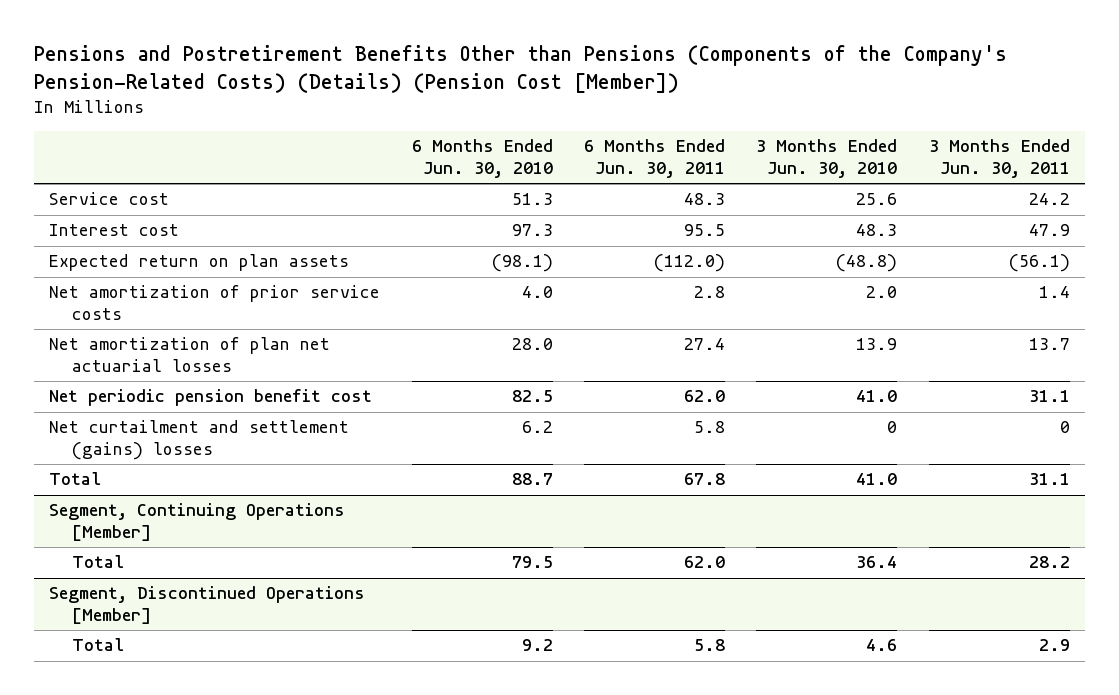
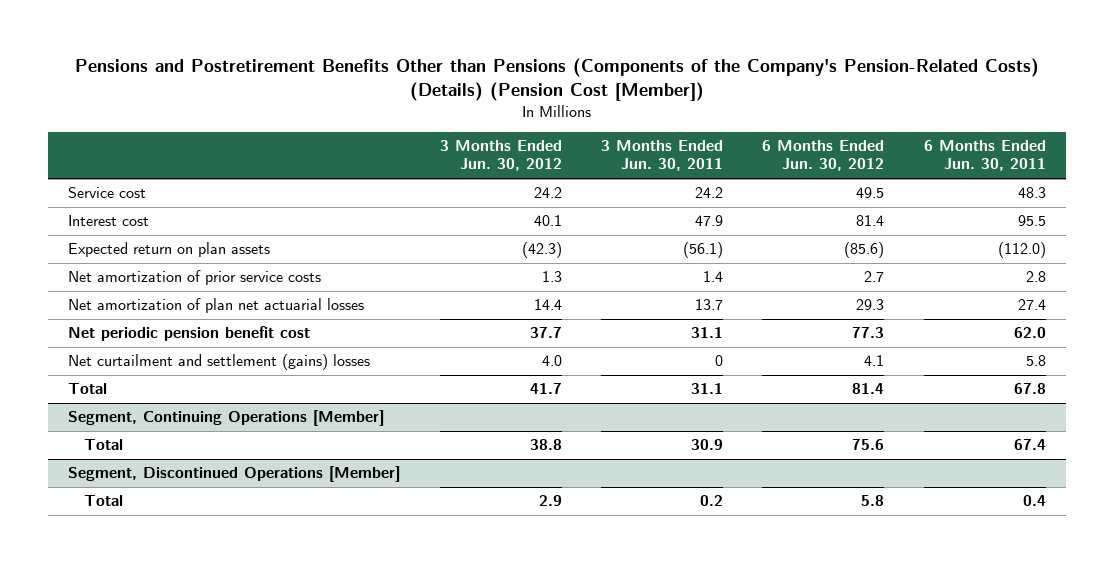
[411,139,553,179] 6 Months Ended Jun. 30, 2010 -> none
[756,139,898,179] 3 Months Ended Jun. 30, 2010 -> none
none -> [439,140,562,172] 3 Months Ended Jun. 30, 2012
none -> [762,140,885,172] 6 Months Ended Jun. 30, 2012
[683,556,725,569] 62.0 -> [1013,439,1046,451] 67.4
[1028,556,1070,569] 28.2 -> [690,439,723,451] 30.9
[693,639,725,652] 5.8 -> [1022,495,1046,507] 0.4
[1038,639,1070,652] 2.9 -> [699,495,723,507] 0.2

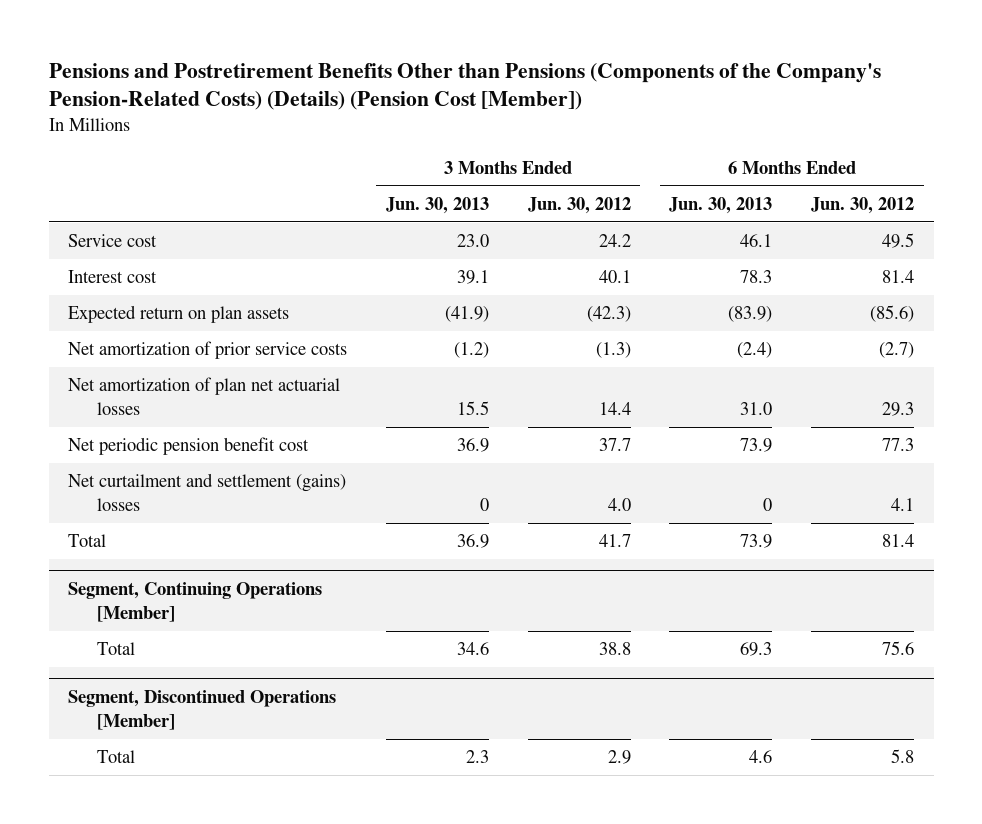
[600,140,723,172] 3 Months Ended Jun. 30, 2011 -> none
[923,140,1046,172] 6 Months Ended Jun. 30, 2011 -> none
none -> [385,196,489,214] Jun. 30, 2013
none -> [669,196,773,214] Jun. 30, 2013
[541,271,562,283] 1.3 -> [595,342,631,359] (1.3)
[864,271,885,283] 2.7 -> [879,342,915,359] (2.7)

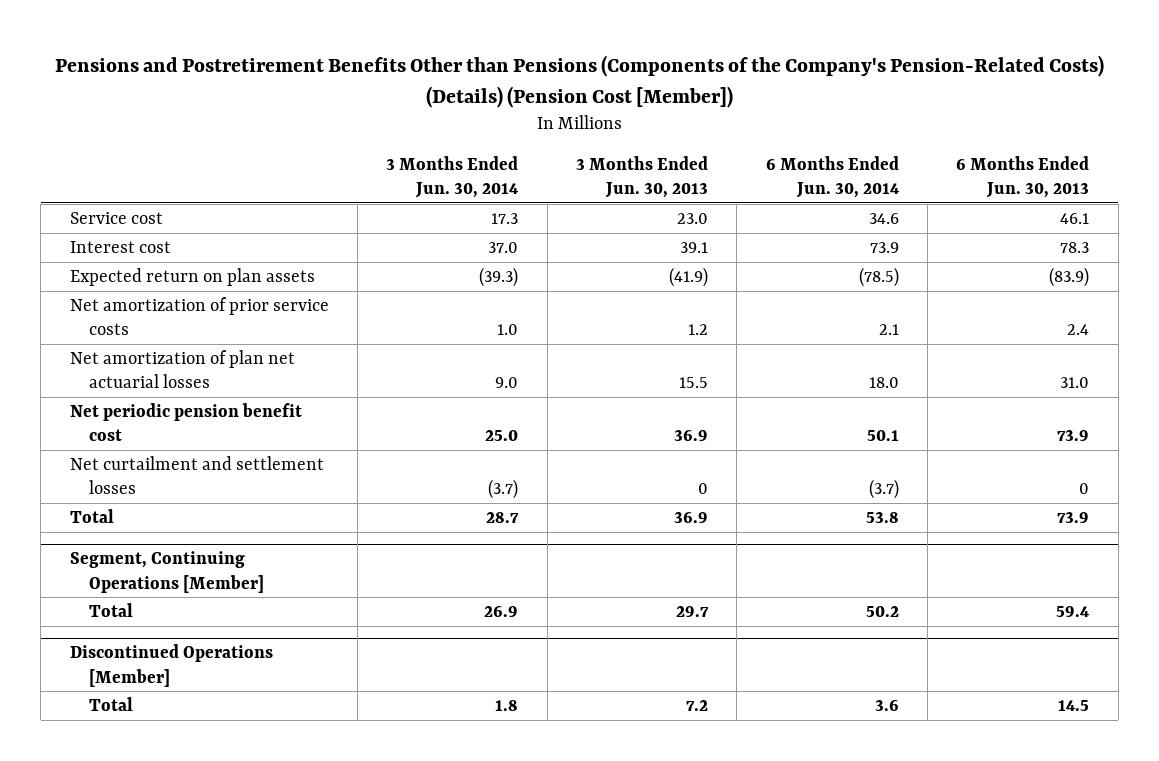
[527,196,631,214] Jun. 30, 2012 -> none
[811,196,915,214] Jun. 30, 2012 -> none
none -> [386,155,519,198] 3 Months Ended Jun. 30, 2014
none -> [765,155,899,198] 6 Months Ended Jun. 30, 2014
[453,342,489,359] (1.2) -> [688,324,709,336] 1.2
[737,342,773,359] (2.4) -> [1067,324,1090,336] 2.4
[68,473,347,511] Net curtailment and settlement (gains) losses -> [69,456,324,495] Net curtailment and settlement losses
[456,642,489,656] 34.6 -> [676,606,710,618] 29.7
[740,642,773,657] 69.3 -> [1056,606,1090,618] 59.4
[68,690,337,730] Segment, Discontinued Operations [Member] -> [69,644,273,687] Discontinued Operations [Member]
[465,750,489,764] 2.3 -> [686,700,709,712] 7.2
[749,750,773,764] 4.6 -> [1058,700,1090,712] 14.5

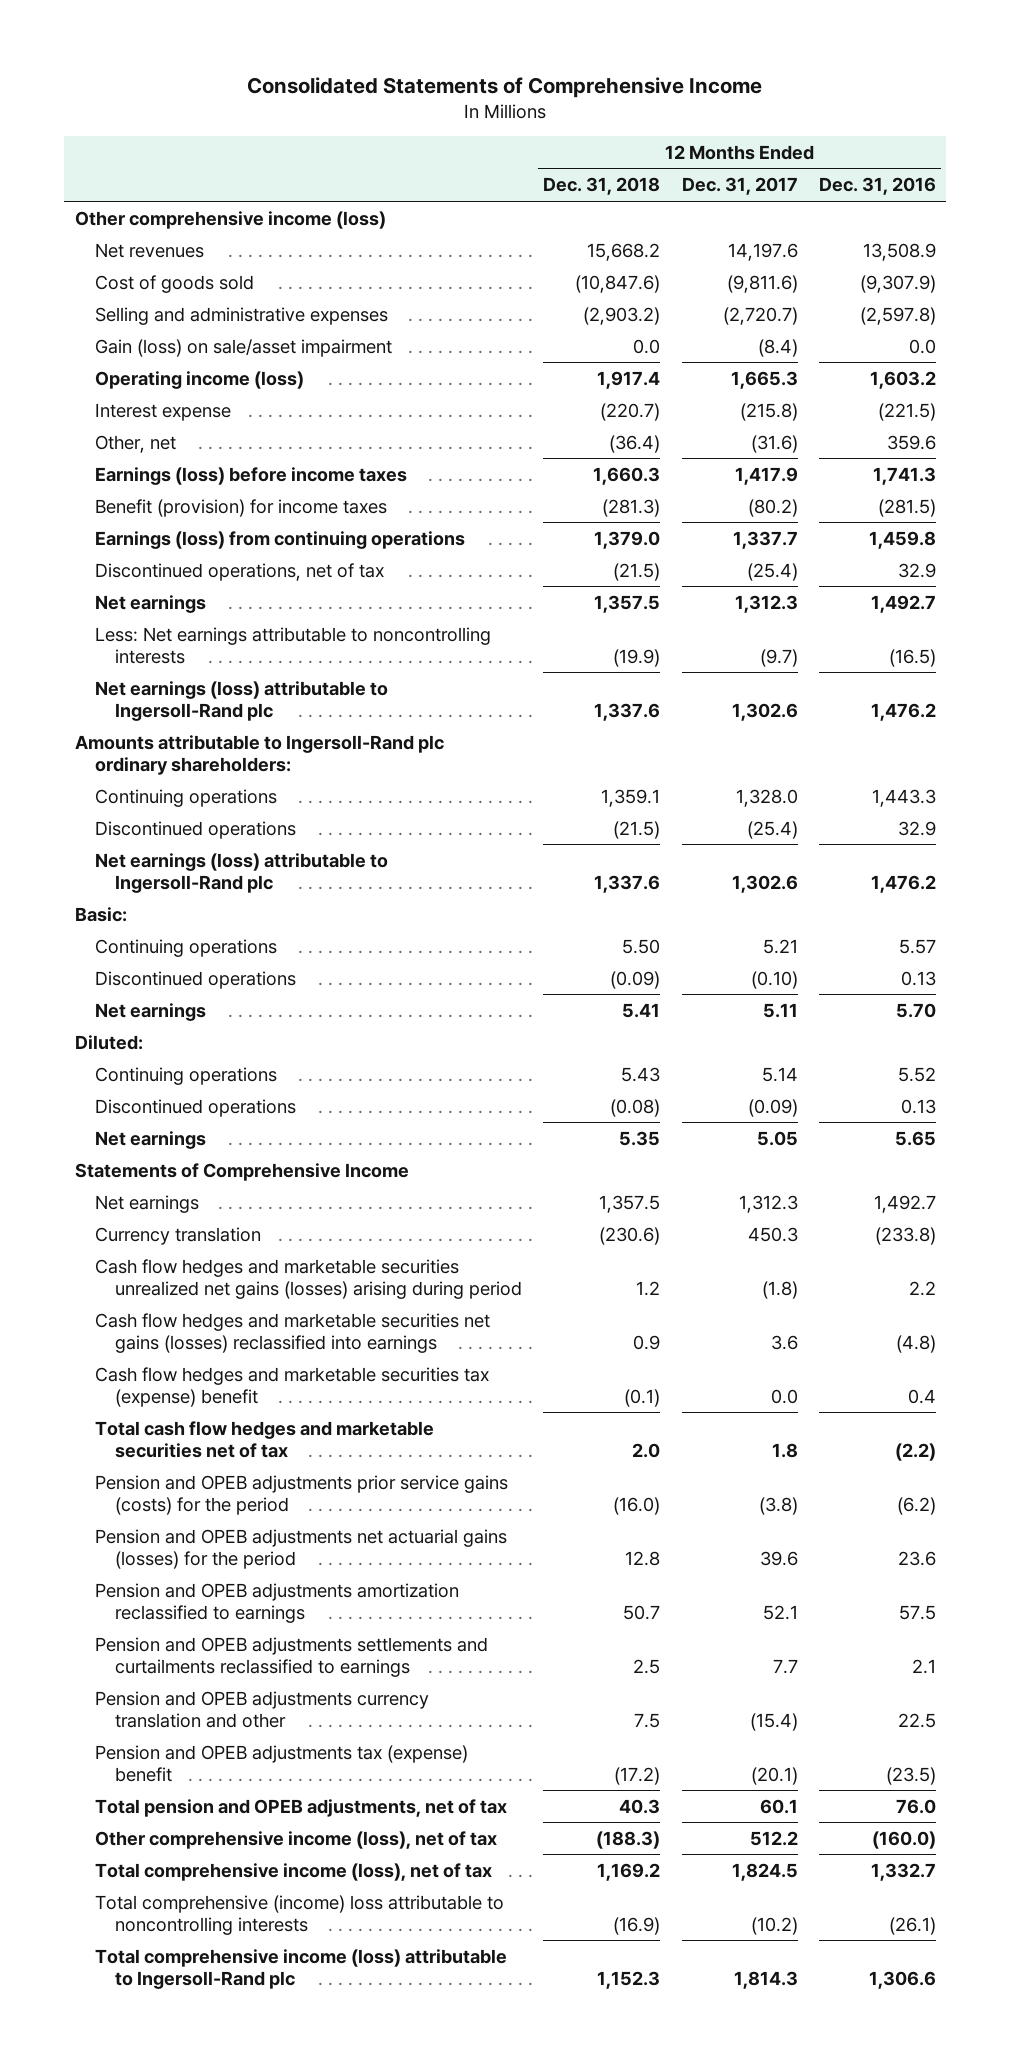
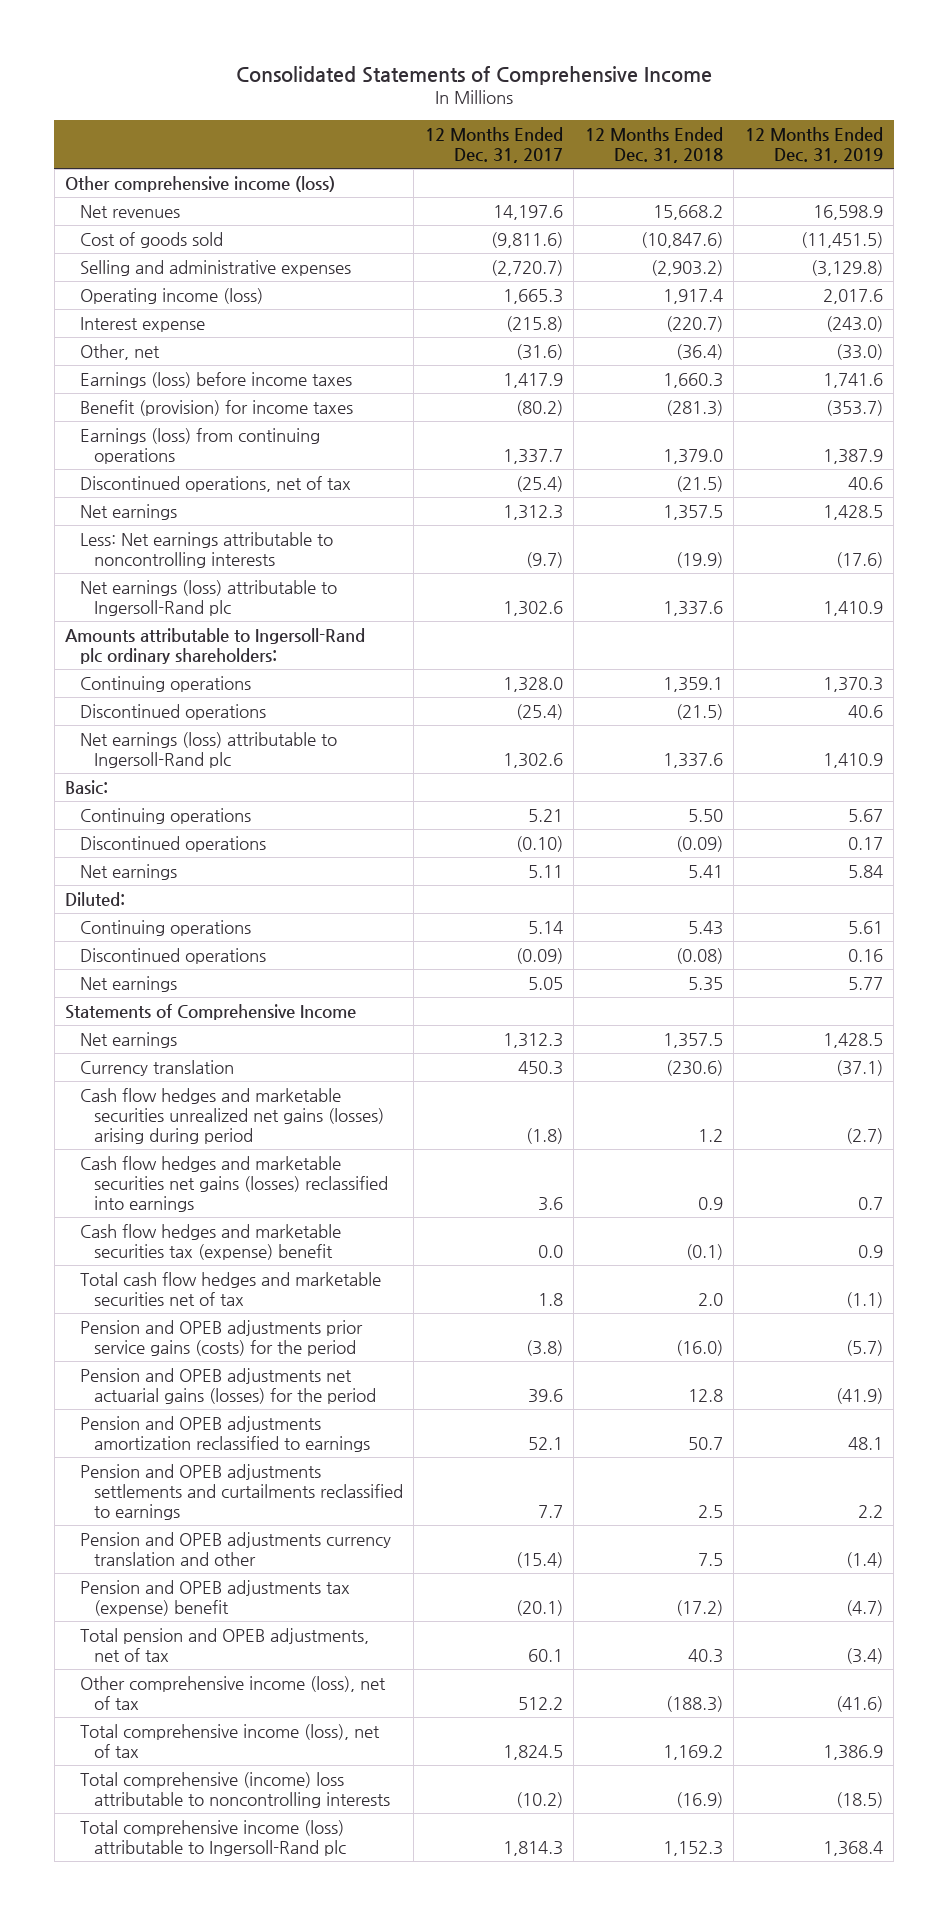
[818,177,936,196] Dec. 31, 2016 -> none
none -> [744,127,883,164] 12 Months Ended Dec. 31, 2019
[94,338,392,357] Gain (loss) on sale/asset impairment -> none

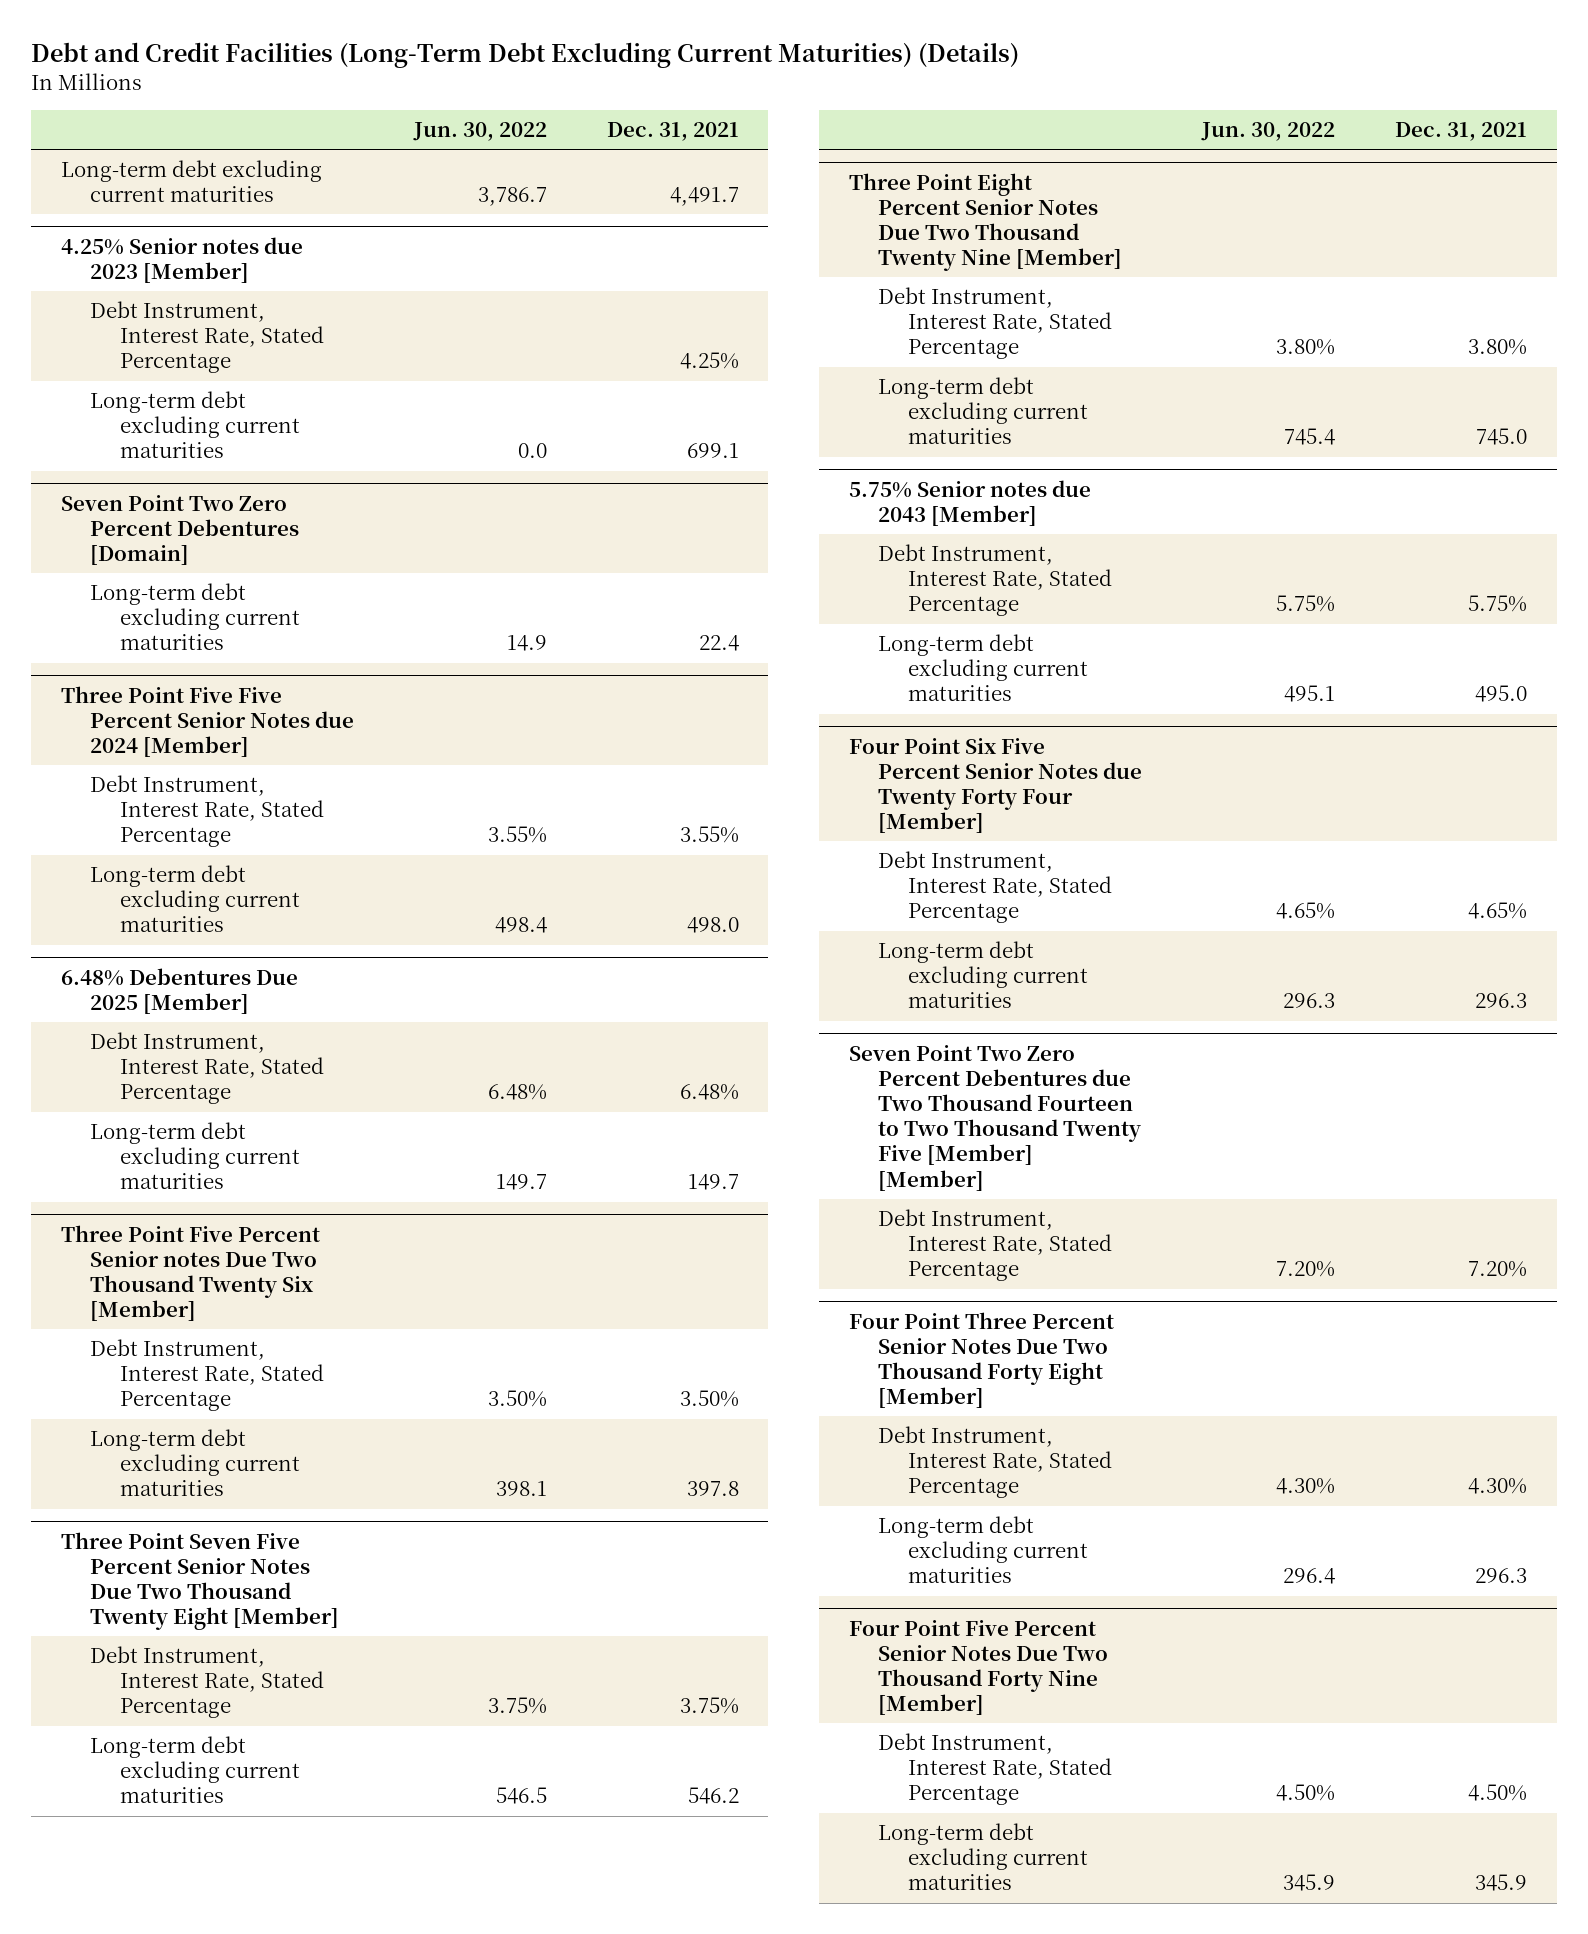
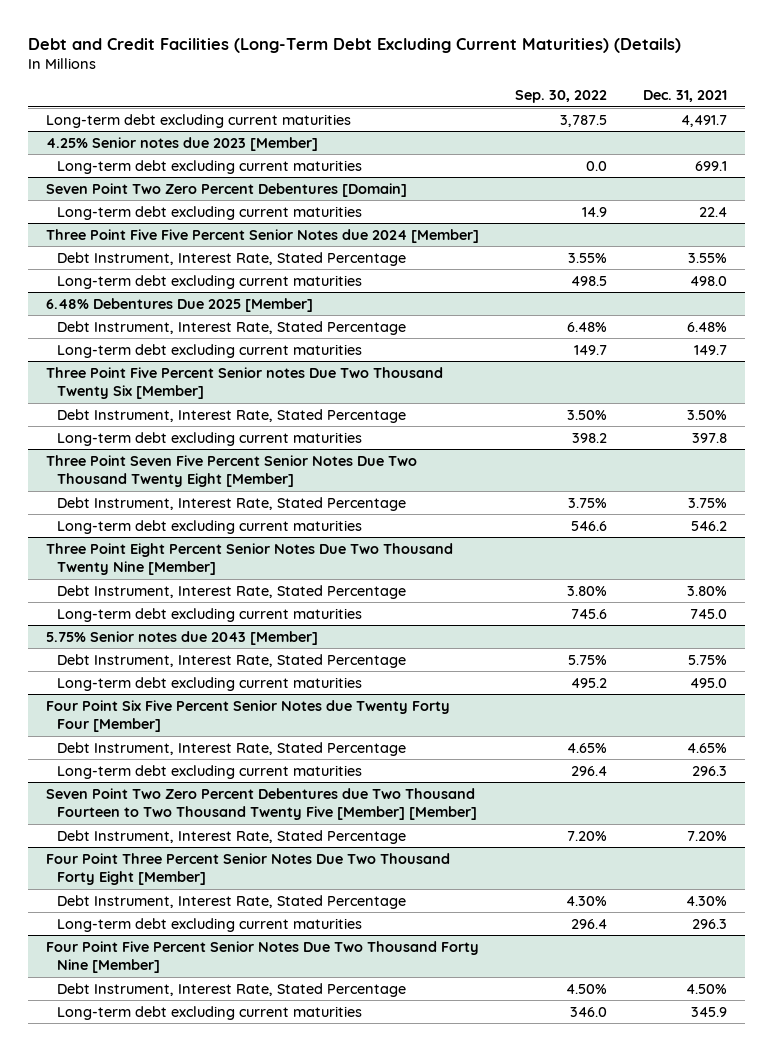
[412,122,547,142] Jun. 30, 2022 -> none
none -> [515,90,608,104] Sep. 30, 2022
[90,301,324,374] Debt Instrument, Interest Rate, Stated Percentage -> none

